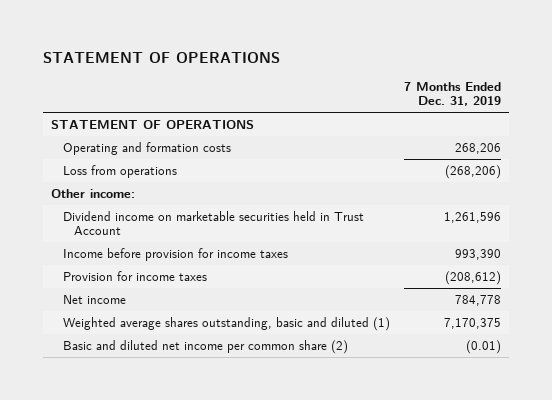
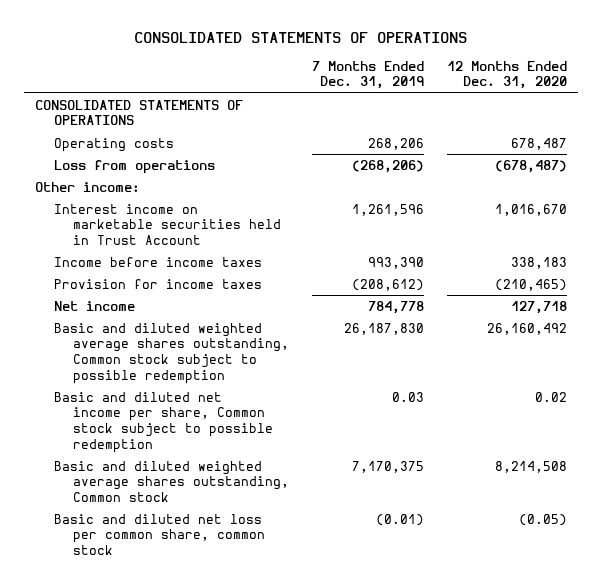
[43,51,281,63] STATEMENT OF OPERATIONS -> [133,31,467,43] CONSOLIDATED STATEMENTS OF OPERATIONS
none -> [446,60,567,90] 12 Months Ended Dec. 31, 2020
[50,119,254,129] STATEMENT OF OPERATIONS -> [35,99,244,126] CONSOLIDATED STATEMENTS OF OPERATIONS
[62,141,231,155] Operating and formation costs -> [53,137,174,152] Operating costs
[62,210,364,236] Dividend income on marketable securities held in Trust Account -> [53,203,281,245] Interest income on marketable securities held in Trust Account
[62,247,288,261] Income before provision for income taxes -> [53,256,262,267] Income before income taxes
none -> [53,322,289,384] Basic and diluted weighted average shares outstanding, Common stock subject to possible redemption
none -> [53,391,273,453] Basic and diluted net income per share, Common stock subject to possible redemption
[62,316,390,331] Weighted average shares outstanding, basic and diluted (1) -> [53,460,289,502] Basic and diluted weighted average shares outstanding, Common stock
[62,339,348,354] Basic and diluted net income per common share (2) -> [53,513,265,555] Basic and diluted net loss per common share, common stock

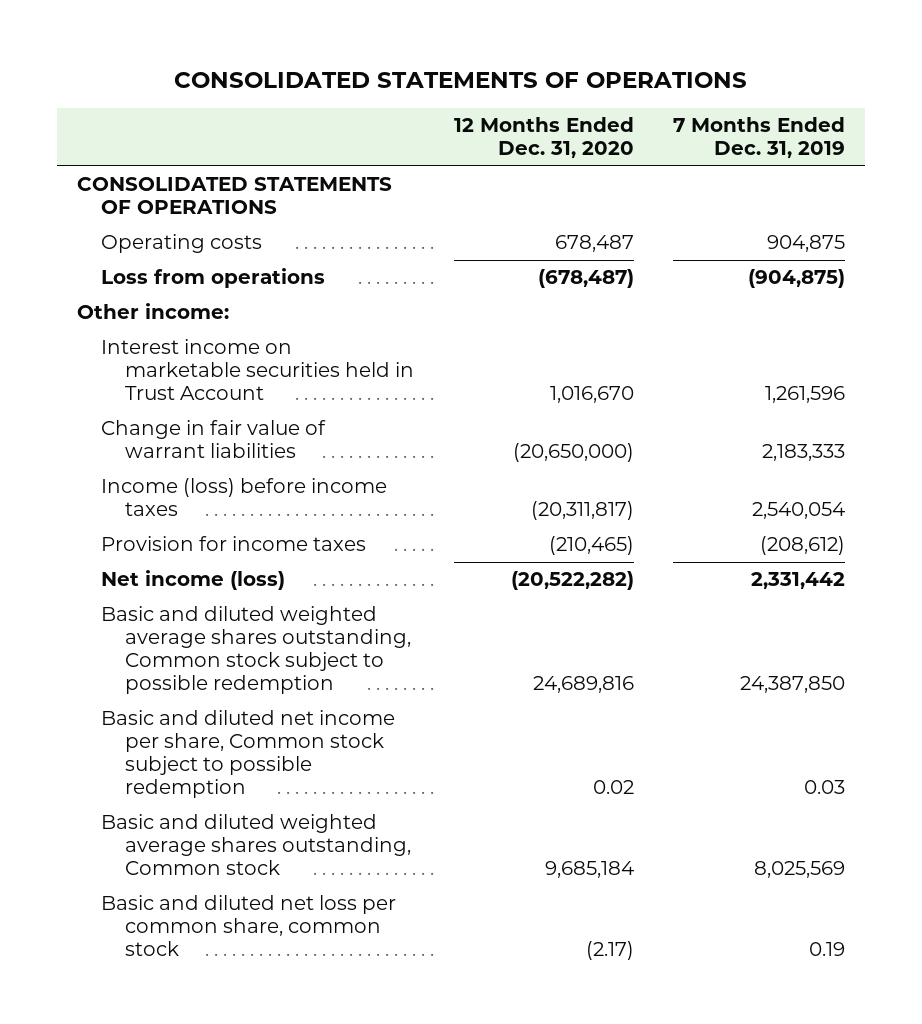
[367,137,424,150] 268,206 -> [766,235,845,253] 904,875
[351,159,424,173] (268,206) -> [747,269,845,289] (904,875)
none -> [101,420,327,459] Change in fair value of warrant liabilities
[53,256,262,267] Income before income taxes -> [101,478,388,517] Income (loss) before income taxes
[367,256,424,269] 993,390 -> [751,502,845,520] 2,540,054
[510,256,567,269] 338,183 -> [530,501,634,521] (20,311,817)
[53,300,135,311] Net income -> [101,570,286,591] Net income (loss)
[367,300,424,314] 784,778 -> [750,572,845,590] 2,331,442
[510,300,567,314] 127,718 -> [510,571,634,591] (20,522,282)
[343,322,424,335] 26,187,830 -> [739,676,845,694] 24,387,850
[486,322,567,335] 26,160,492 -> [532,676,634,694] 24,689,816
[351,460,424,473] 7,170,375 -> [753,861,845,879] 8,025,569
[494,460,567,473] 8,214,508 -> [544,861,634,879] 9,685,184
[375,513,424,526] (0.01) -> [808,942,845,957] 0.19
[518,513,567,526] (0.05) -> [585,941,634,961] (2.17)

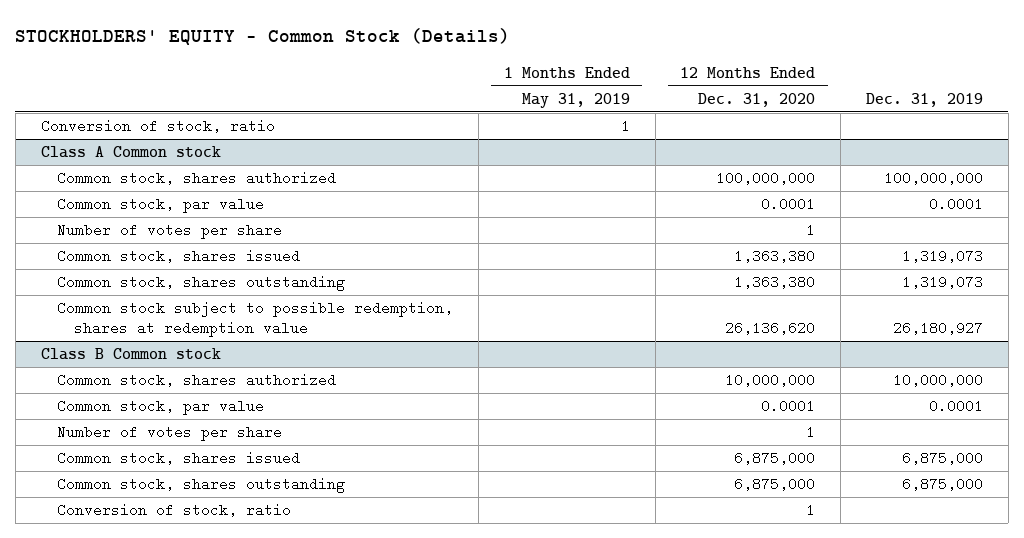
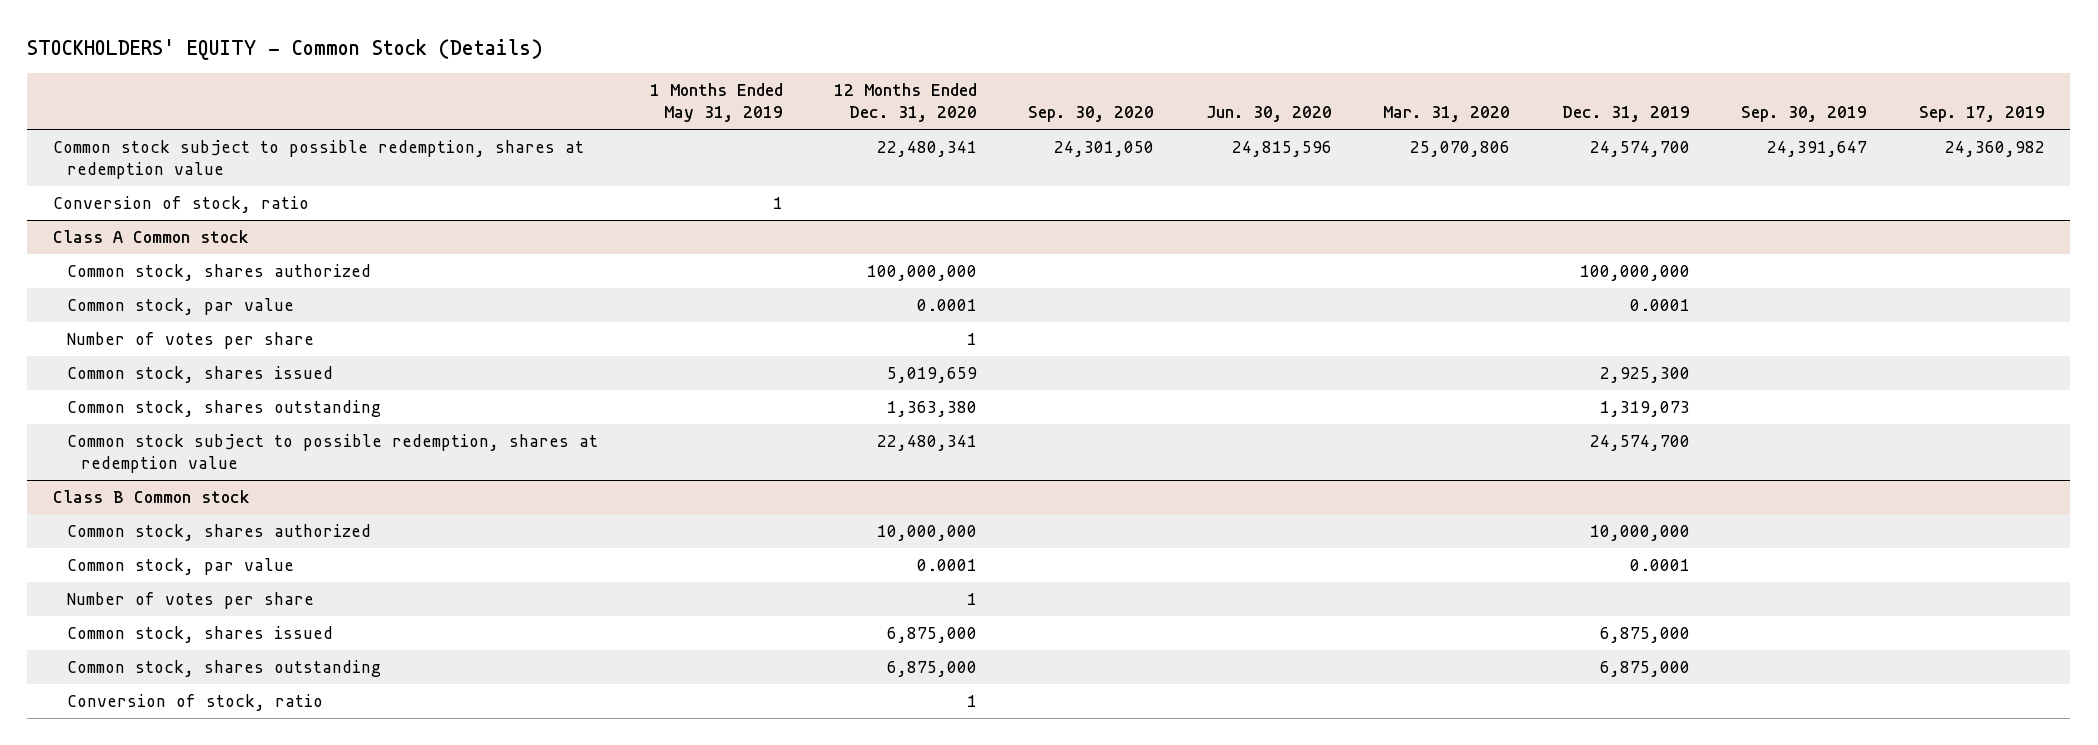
none -> [1028,105,1155,122] Sep. 30, 2020
none -> [1205,105,1332,122] Jun. 30, 2020
none -> [1383,105,1511,122] Mar. 31, 2020
none -> [1741,105,1868,122] Sep. 30, 2019
none -> [1918,105,2045,122] Sep. 17, 2019
none -> [53,140,585,180] Common stock subject to possible redemption, shares at redemption value
[734,249,816,264] 1,363,380 -> [887,367,978,384] 5,019,659
[902,249,984,264] 1,319,073 -> [1599,367,1690,384] 2,925,300
[725,321,816,336] 26,136,620 -> [877,435,978,452] 22,480,341
[893,321,984,336] 26,180,927 -> [1589,435,1690,452] 24,574,700

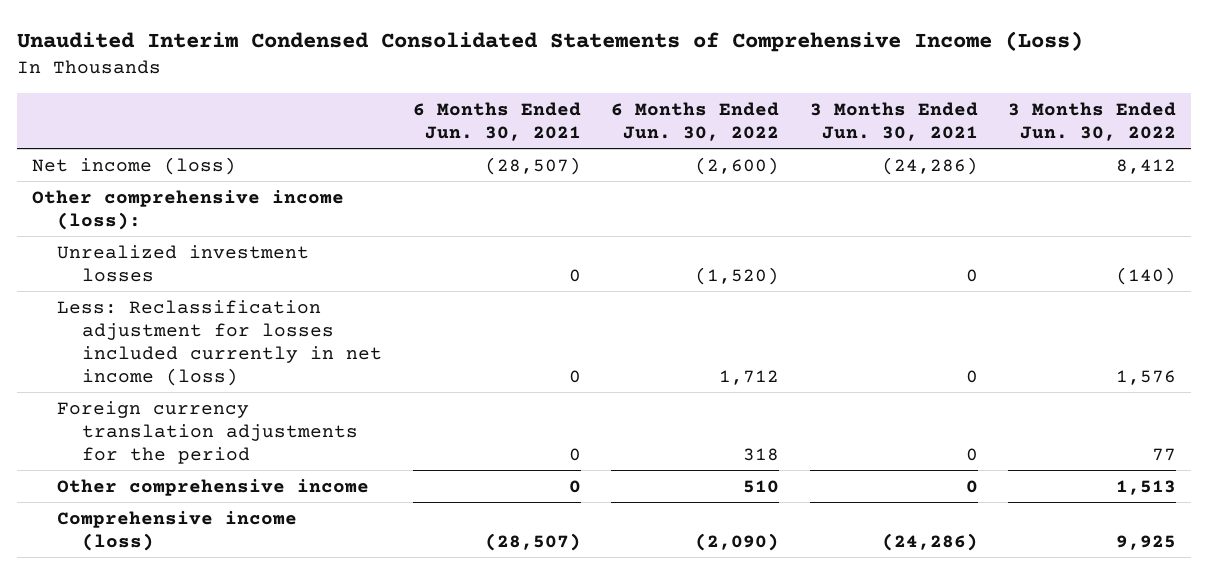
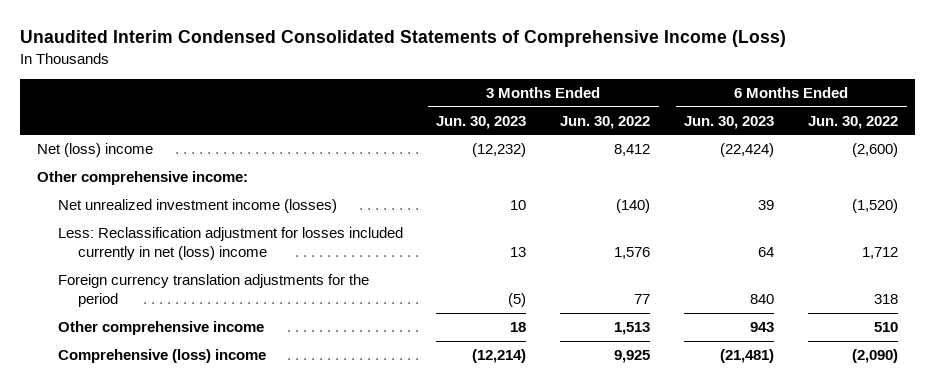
[412,101,581,141] 6 Months Ended Jun. 30, 2021 -> none
[809,101,978,141] 3 Months Ended Jun. 30, 2021 -> none
none -> [436,115,527,129] Jun. 30, 2023
none -> [684,115,775,129] Jun. 30, 2023
[31,156,236,175] Net income (loss) -> [36,142,153,157] Net (loss) income
[31,189,344,230] Other comprehensive income (loss): -> [36,170,248,185] Other comprehensive income:
[57,244,310,282] Unrealized investment losses -> [57,198,337,213] Net unrealized investment income (losses)
[57,299,383,387] Less: Reclassification adjustment for losses included currently in net income (loss) -> [57,226,403,261] Less: Reclassification adjustment for losses included currently in net (loss) income
[57,510,298,551] Comprehensive income (loss) -> [57,348,266,363] Comprehensive (loss) income

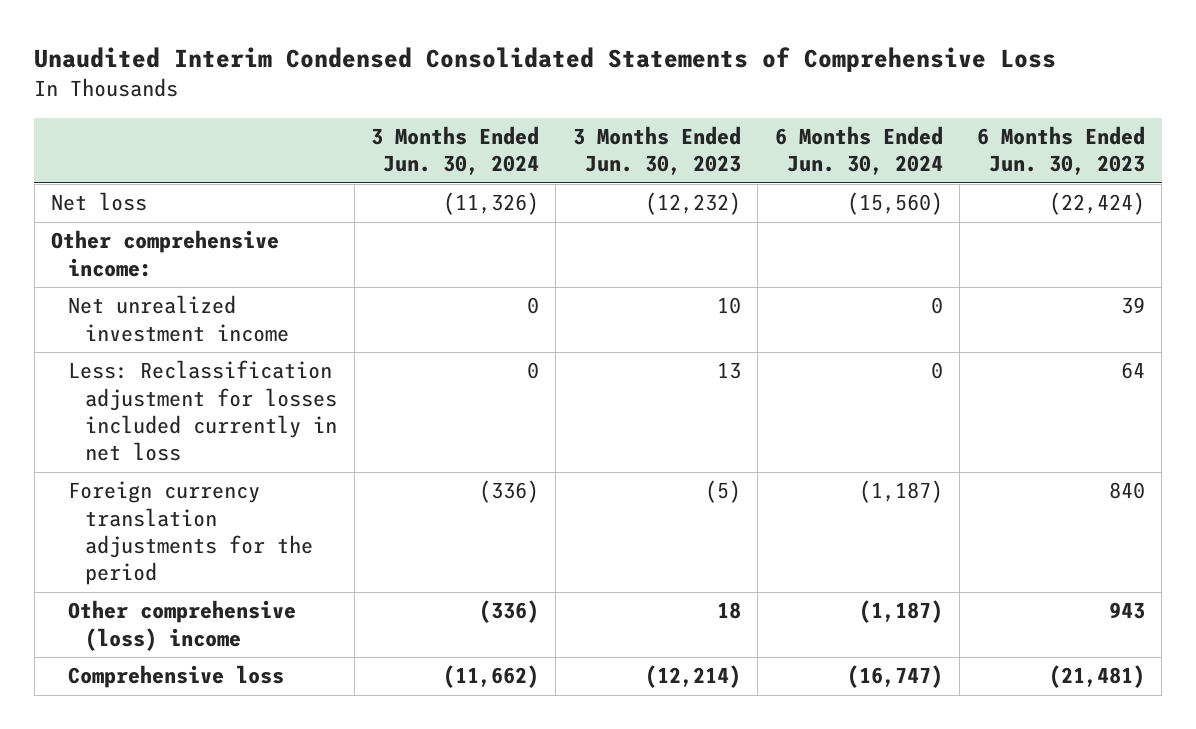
[20,30,787,48] Unaudited Interim Condensed Consolidated Statements of Comprehensive Income (Loss) -> [34,47,1057,73] Unaudited Interim Condensed Consolidated Statements of Comprehensive Loss
[560,115,651,129] Jun. 30, 2022 -> none
[808,115,899,129] Jun. 30, 2022 -> none
none -> [370,126,539,176] 3 Months Ended Jun. 30, 2024
none -> [774,126,943,176] 6 Months Ended Jun. 30, 2024
[36,142,153,157] Net (loss) income -> [51,192,148,212] Net loss
[57,198,337,213] Net unrealized investment income (losses) -> [68,295,290,342] Net unrealized investment income
[57,226,403,261] Less: Reclassification adjustment for losses included currently in net (loss) income -> [68,360,338,462] Less: Reclassification adjustment for losses included currently in net loss
[57,320,264,335] Other comprehensive income -> [68,600,297,651] Other comprehensive (loss) income
[57,348,266,363] Comprehensive (loss) income -> [68,665,285,689] Comprehensive loss

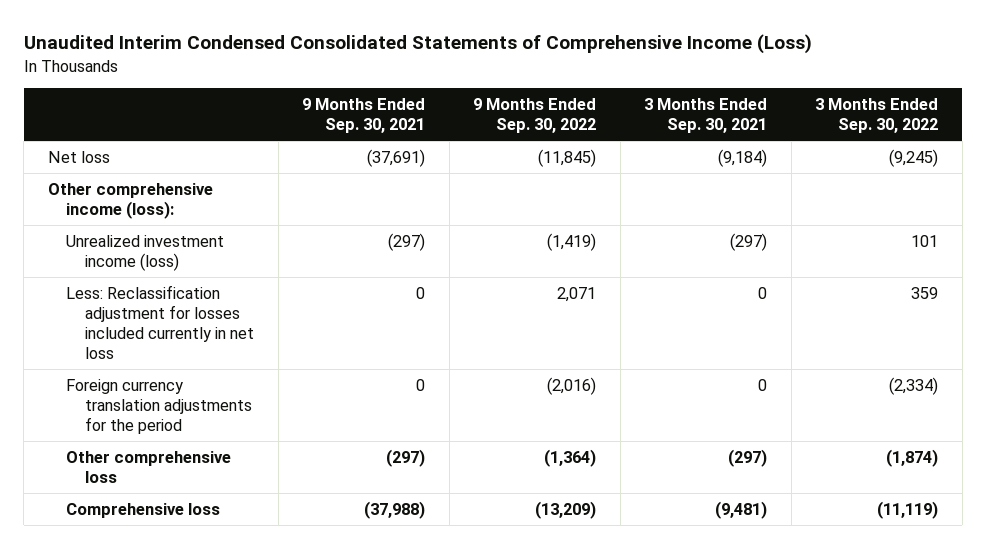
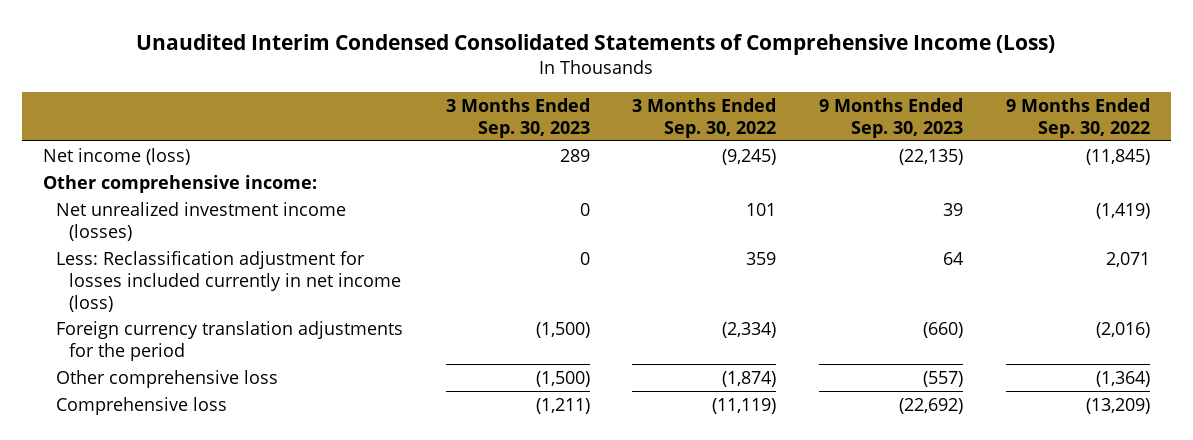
[302,98,426,134] 9 Months Ended Sep. 30, 2021 -> none
[644,98,768,134] 3 Months Ended Sep. 30, 2021 -> none
none -> [445,97,590,138] 3 Months Ended Sep. 30, 2023
none -> [819,97,964,138] 9 Months Ended Sep. 30, 2023
[47,150,110,163] Net loss -> [42,147,190,165] Net income (loss)
[47,182,213,219] Other comprehensive income (loss): -> [42,174,317,193] Other comprehensive income:
[66,234,225,271] Unrealized investment income (loss) -> [56,201,347,241] Net unrealized investment income (losses)
[66,284,255,359] Less: Reclassification adjustment for losses included currently in net loss -> [56,250,402,312] Less: Reclassification adjustment for losses included currently in net income (loss)

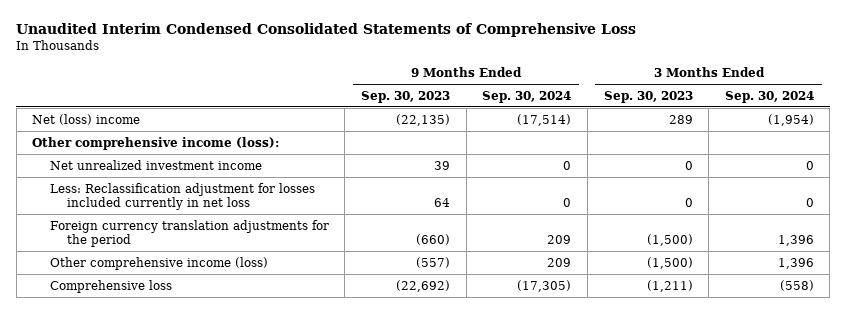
[136,33,1056,55] Unaudited Interim Condensed Consolidated Statements of Comprehensive Income (Loss) -> [16,23,637,38] Unaudited Interim Condensed Consolidated Statements of Comprehensive Loss
[632,97,777,138] 3 Months Ended Sep. 30, 2022 -> none
[1005,97,1150,138] 9 Months Ended Sep. 30, 2022 -> none
none -> [482,90,572,103] Sep. 30, 2024
none -> [724,90,814,103] Sep. 30, 2024
[42,147,190,165] Net income (loss) -> [32,113,141,125] Net (loss) income
[42,174,317,193] Other comprehensive income: -> [32,136,280,150] Other comprehensive income (loss):
[56,201,347,241] Net unrealized investment income (losses) -> [49,159,262,170] Net unrealized investment income
[56,250,402,312] Less: Reclassification adjustment for losses included currently in net income (loss) -> [49,182,315,210] Less: Reclassification adjustment for losses included currently in net loss
[56,369,279,388] Other comprehensive loss -> [49,256,268,270] Other comprehensive income (loss)

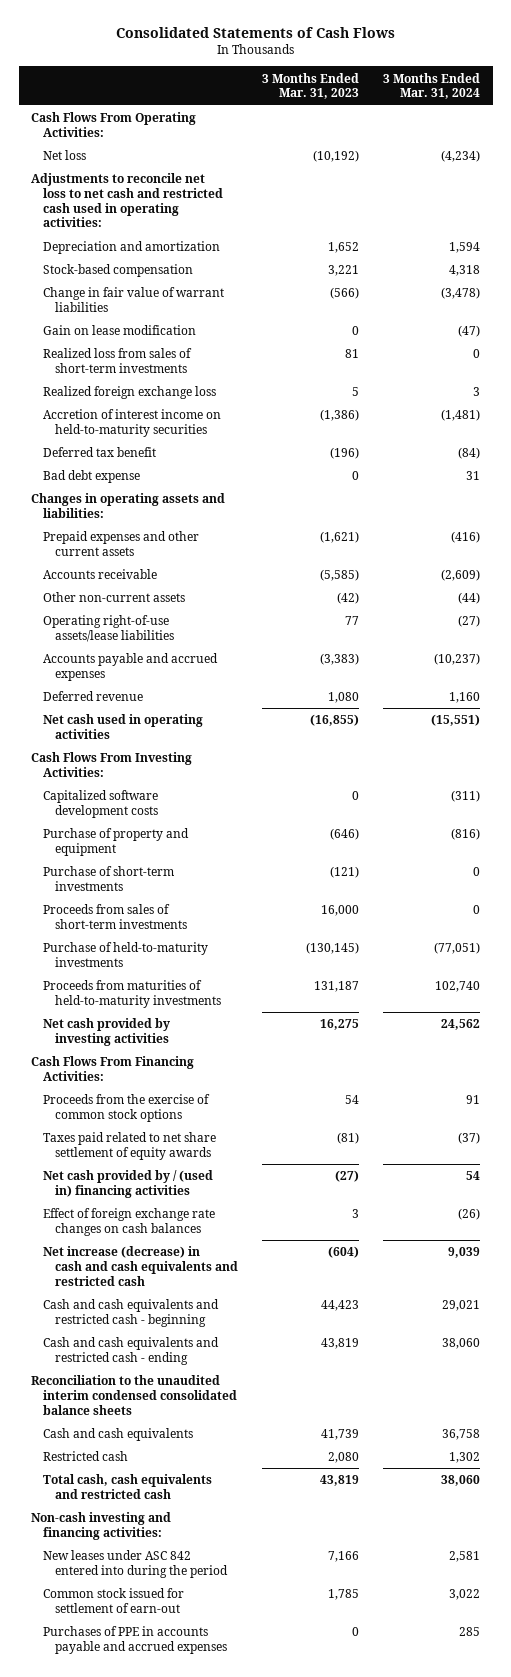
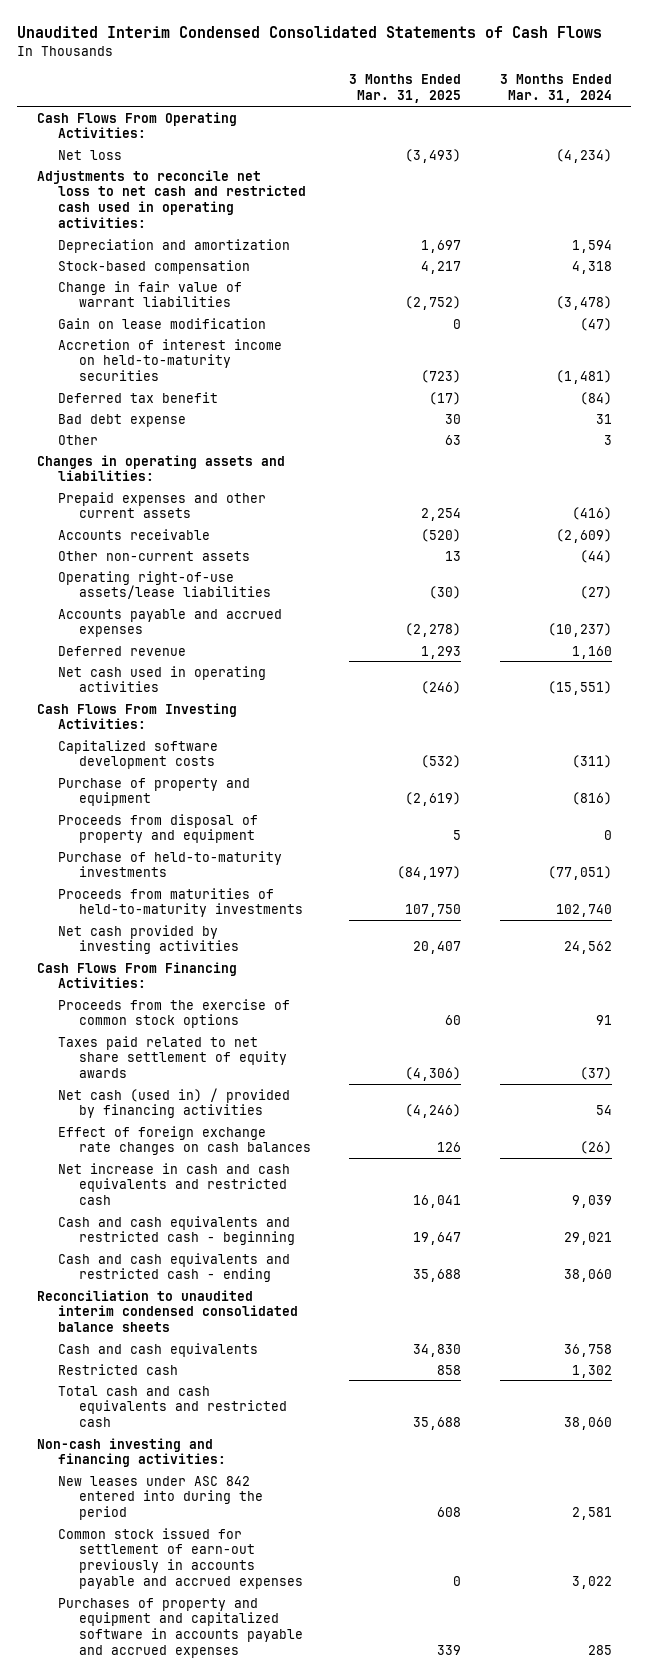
[115,26,395,38] Consolidated Statements of Cash Flows -> [17,25,603,38] Unaudited Interim Condensed Consolidated Statements of Cash Flows
[262,72,360,100] 3 Months Ended Mar. 31, 2023 -> none
none -> [349,74,462,104] 3 Months Ended Mar. 31, 2025
[42,348,192,373] Realized loss from sales of short-term investments -> none
[42,386,216,400] Realized foreign exchange loss -> none
none -> [57,434,98,445] Other
[42,866,174,891] Purchase of short-term investments -> none
[42,904,187,929] Proceeds from sales of short-term investments -> none
none -> [57,813,258,844] Proceeds from disposal of property and equipment
[42,1170,213,1198] Net cash provided by / (used in) financing activities -> [57,1087,290,1119] Net cash (used in) / provided by financing activities
[42,1246,238,1286] Net increase (decrease) in cash and cash equivalents and restricted cash -> [57,1162,290,1206] Net increase in cash and cash equivalents and restricted cash
[30,1375,237,1415] Reconciliation to the unaudited interim condensed consolidated balance sheets -> [36,1289,298,1333] Reconciliation to unaudited interim condensed consolidated balance sheets
[42,1474,212,1499] Total cash, cash equivalents and restricted cash -> [57,1385,287,1428] Total cash and cash equivalents and restricted cash
[42,1588,184,1613] Common stock issued for settlement of earn-out -> [57,1527,303,1590] Common stock issued for settlement of earn-out previously in accounts payable and accrued expenses
[42,1626,227,1654] Purchases of PPE in accounts payable and accrued expenses -> [57,1597,303,1659] Purchases of property and equipment and capitalized software in accounts payable and accrued expenses

